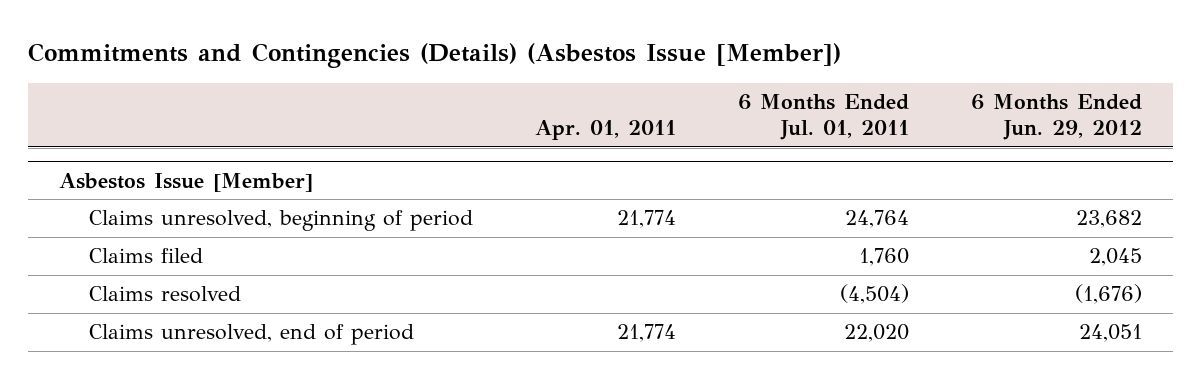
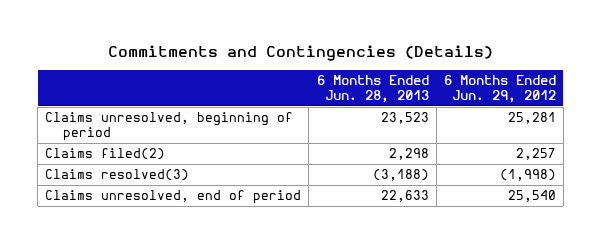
[27,43,841,69] Commitments and Contingencies (Details) (Asbestos Issue [Member]) -> [107,45,493,62] Commitments and Contingencies (Details)
[535,120,677,141] Apr. 01, 2011 -> none
[738,94,910,141] 6 Months Ended Jul. 01, 2011 -> none
none -> [316,75,429,103] 6 Months Ended Jun. 28, 2013
[58,172,313,192] Asbestos Issue [Member] -> none
[1076,210,1143,229] 23,682 -> [507,112,556,125] 25,281
[88,248,203,264] Claims filed -> [45,148,166,161] Claims filed(2)
[1089,248,1143,267] 2,045 -> [515,148,556,161] 2,257
[88,286,241,303] Claims resolved -> [45,169,190,182] Claims resolved(3)
[1075,284,1143,305] (1,676) -> [499,169,556,182] (1,998)
[1079,324,1143,343] 24,051 -> [507,190,556,203] 25,540

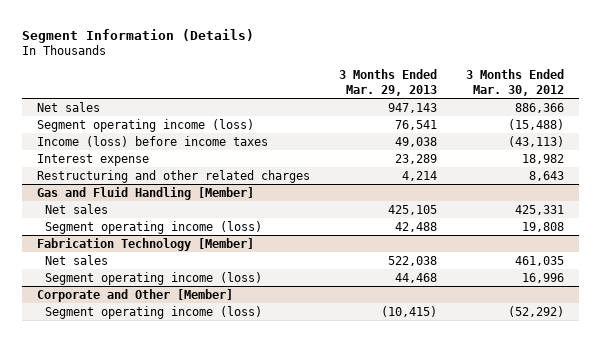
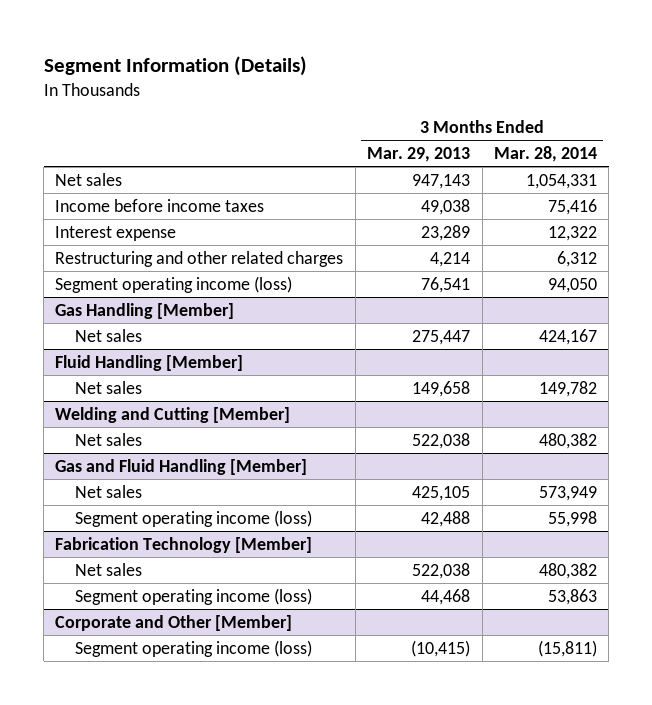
[466,69,565,96] 3 Months Ended Mar. 30, 2012 -> none
none -> [493,146,597,163] Mar. 28, 2014
[36,135,268,147] Income (loss) before income taxes -> [55,198,265,212] Income before income taxes
[36,118,254,132] Segment operating income (loss) -> [55,275,293,293] Segment operating income (loss)
none -> [55,302,235,319] Gas Handling [Member]
none -> [74,328,142,342] Net sales
none -> [55,354,244,371] Fluid Handling [Member]
none -> [74,380,142,394] Net sales
none -> [55,406,291,423] Welding and Cutting [Member]
none -> [74,432,142,446] Net sales

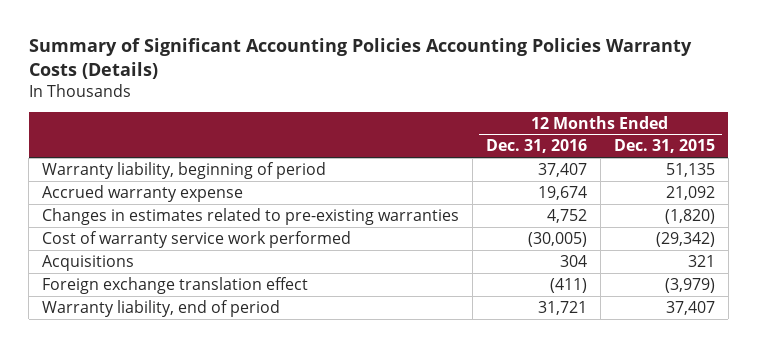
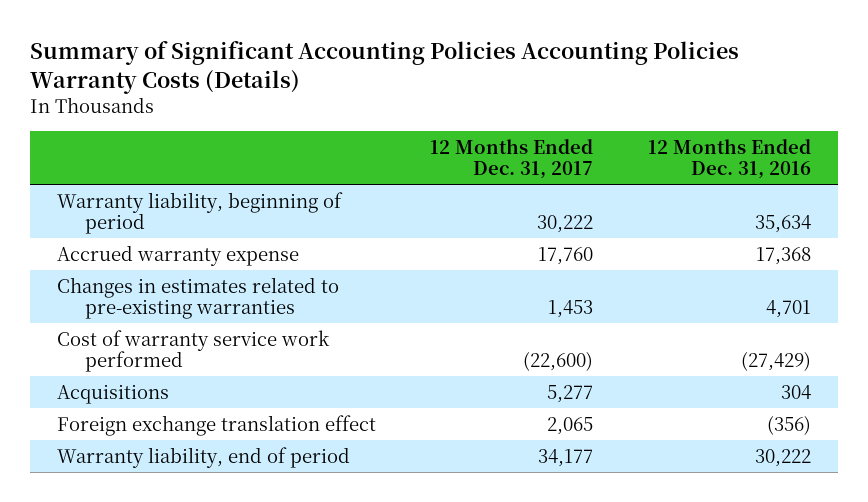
[613,139,715,154] Dec. 31, 2015 -> none
none -> [430,138,594,180] 12 Months Ended Dec. 31, 2017
[537,162,587,177] 37,407 -> [754,214,811,233] 35,634
[537,185,587,200] 19,674 -> [755,246,811,265] 17,368
[546,208,587,223] 4,752 -> [765,299,811,318] 4,701
[527,231,587,247] (30,005) -> [740,350,811,371] (27,429)
[549,277,587,293] (411) -> [766,414,811,435] (356)
[537,300,587,315] 31,721 -> [754,448,811,467] 30,222

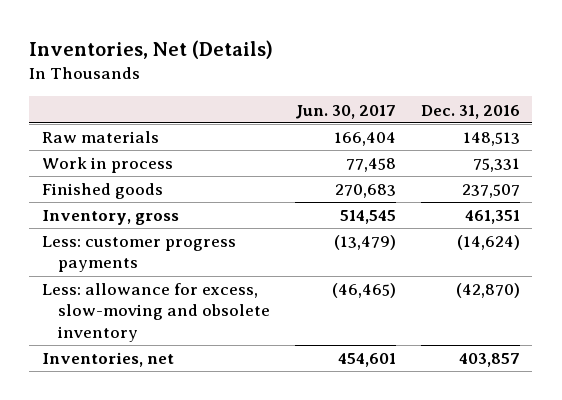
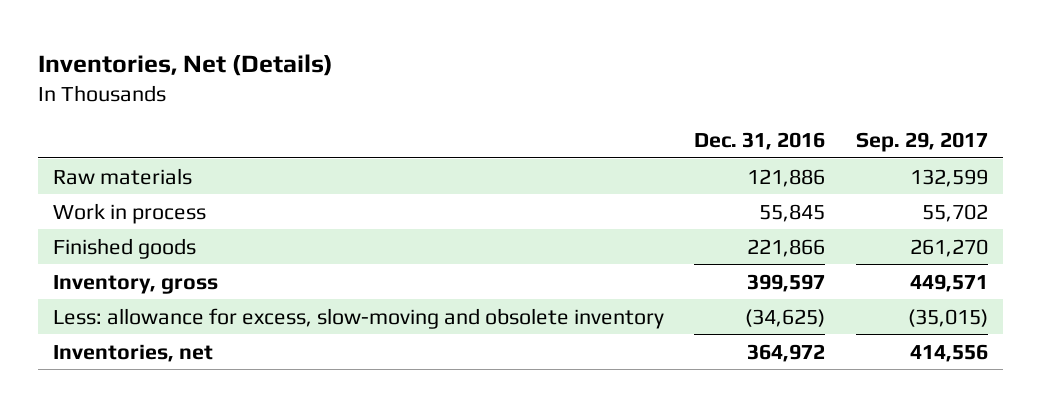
[295,104,397,119] Jun. 30, 2017 -> none
none -> [855,132,988,153] Sep. 29, 2017
[41,236,236,273] Less: customer progress payments -> none
[462,132,520,147] 148,513 -> [747,168,826,187] 121,886
[472,158,520,173] 75,331 -> [759,203,826,222] 55,845
[461,184,520,199] 237,507 -> [747,238,826,257] 221,866
[464,210,520,225] 461,351 -> [747,273,826,292] 399,597
[455,283,520,299] (42,870) -> [745,308,826,327] (34,625)
[458,353,520,368] 403,857 -> [747,343,826,362] 364,972

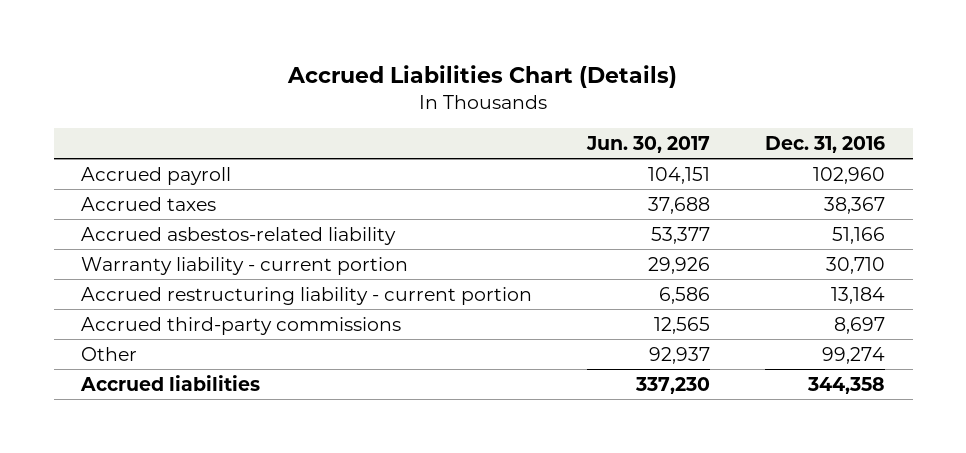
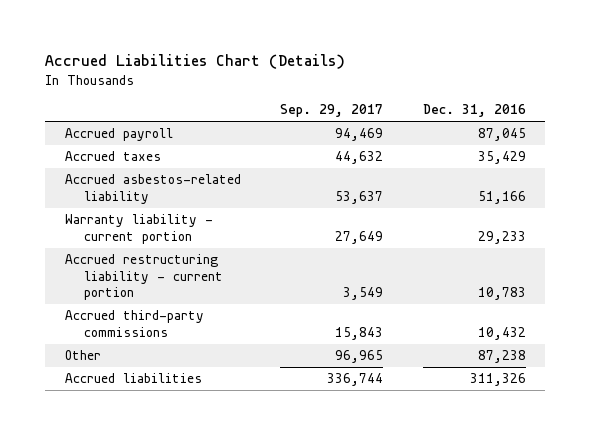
[586,135,711,153] Jun. 30, 2017 -> none
none -> [280,104,384,118] Sep. 29, 2017
[813,166,886,184] 102,960 -> [477,128,526,142] 87,045
[824,196,886,214] 38,367 -> [477,151,526,165] 35,429
[826,256,886,274] 30,710 -> [477,230,526,244] 29,233
[831,286,886,304] 13,184 -> [477,287,526,301] 10,783
[834,316,886,334] 8,697 -> [477,326,526,340] 10,432
[822,346,886,364] 99,274 -> [477,350,526,364] 87,238
[807,376,886,394] 344,358 -> [469,373,526,387] 311,326

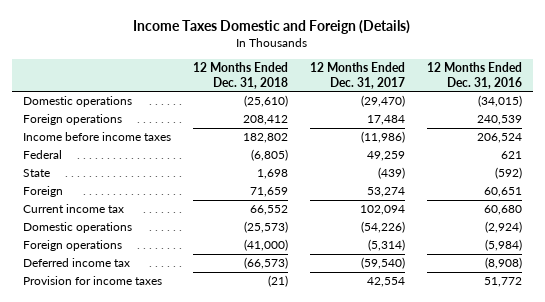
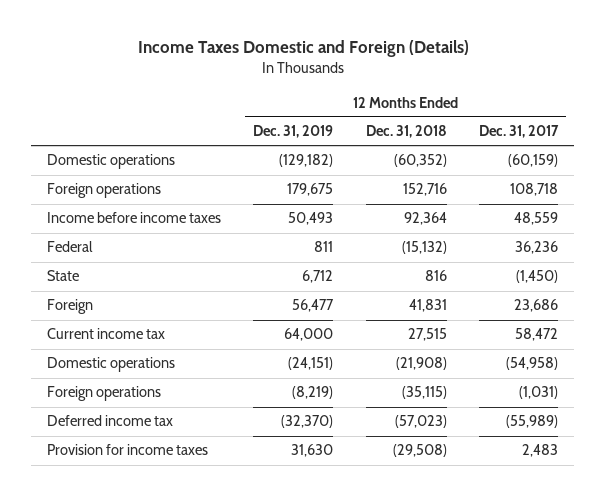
[426,62,522,89] 12 Months Ended Dec. 31, 2016 -> none
none -> [253,125,334,139] Dec. 31, 2019
[243,95,288,108] (25,610) -> [393,154,447,168] (60,352)
[360,95,405,108] (29,470) -> [508,154,559,168] (60,159)
[242,115,288,126] 208,412 -> [402,183,447,197] 152,716
[366,115,405,126] 17,484 -> [510,183,559,197] 108,718
[242,133,288,144] 182,802 -> [403,212,447,226] 92,364
[360,131,405,144] (11,986) -> [514,212,559,226] 48,559
[250,149,288,162] (6,805) -> [401,241,447,255] (15,132)
[366,151,405,162] 49,259 -> [515,241,559,255] 36,236
[256,169,288,180] 1,698 -> [424,270,447,282] 816
[377,167,405,180] (439) -> [516,270,559,284] (1,450)
[249,187,288,198] 71,659 -> [408,299,447,313] 41,831
[366,187,405,198] 53,274 -> [514,299,559,313] 23,686
[249,205,288,216] 66,552 -> [407,328,447,342] 27,515
[359,205,405,216] 102,094 -> [515,328,559,342] 58,472
[243,221,288,234] (25,573) -> [395,357,447,371] (21,908)
[360,221,405,234] (54,226) -> [506,357,559,371] (54,958)
[243,239,288,252] (41,000) -> [401,386,447,400] (35,115)
[367,239,405,252] (5,314) -> [519,386,559,400] (1,031)
[243,257,288,270] (66,573) -> [394,415,447,429] (57,023)
[360,257,405,270] (59,540) -> [506,415,559,429] (55,989)
[267,275,288,288] (21) -> [392,444,447,458] (29,508)
[366,277,405,288] 42,554 -> [522,444,559,458] 2,483

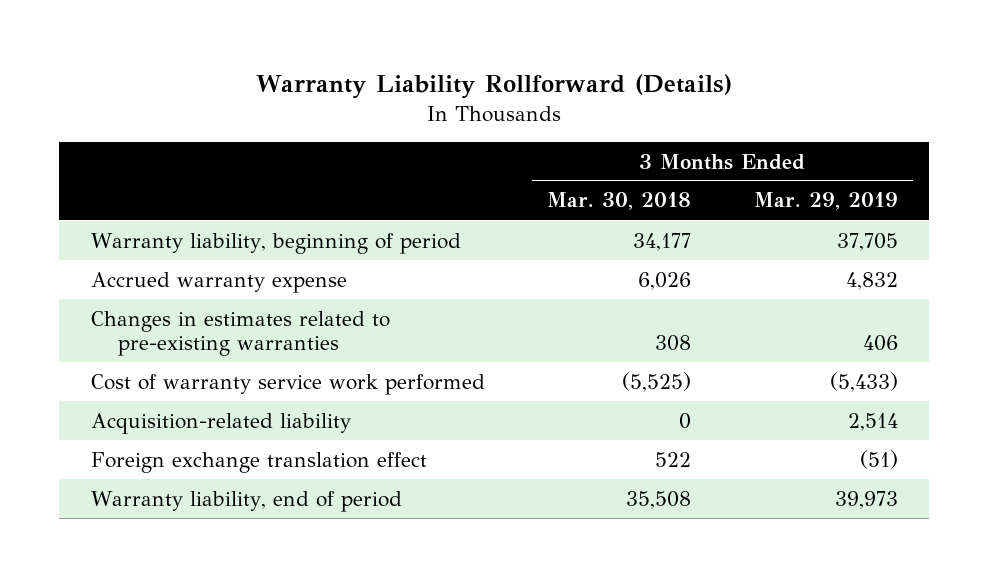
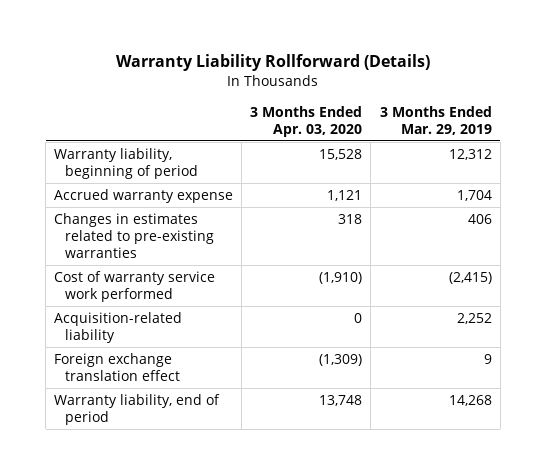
[547,192,692,211] Mar. 30, 2018 -> none
none -> [250,105,363,137] 3 Months Ended Apr. 03, 2020
[836,232,898,251] 37,705 -> [448,148,492,160] 12,312
[845,271,898,290] 4,832 -> [456,189,492,201] 1,704
[829,371,898,392] (5,433) -> [448,271,492,284] (2,415)
[847,412,898,431] 2,514 -> [456,312,492,324] 2,252
[859,449,898,469] (51) -> [483,353,492,364] 9
[834,490,898,509] 39,973 -> [448,394,492,406] 14,268

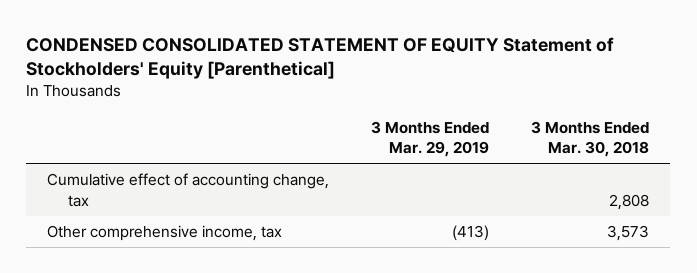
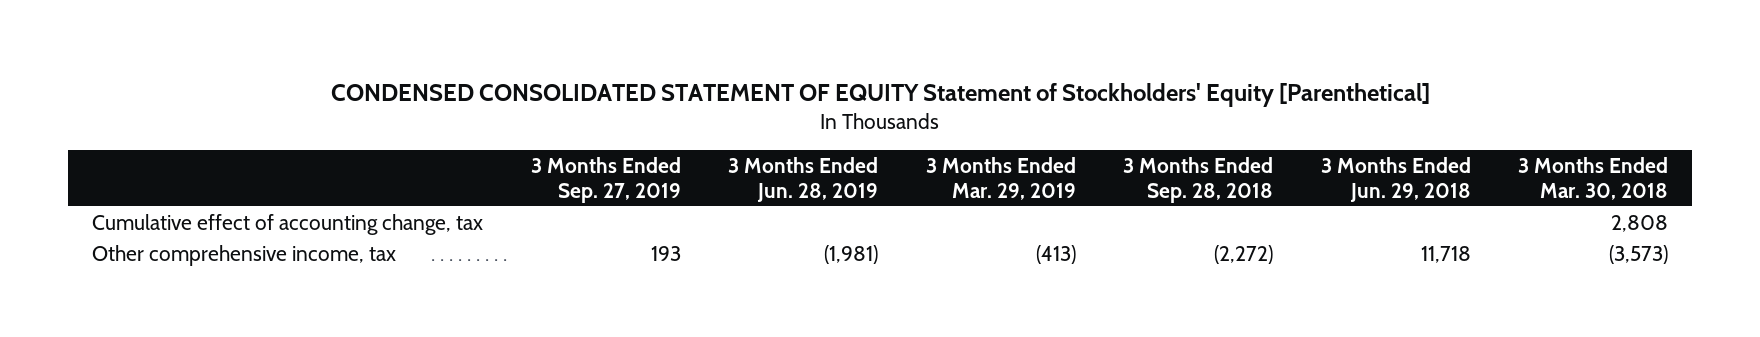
none -> [530,156,681,203] 3 Months Ended Sep. 27, 2019
none -> [728,156,879,202] 3 Months Ended Jun. 28, 2019
none -> [1123,156,1274,203] 3 Months Ended Sep. 28, 2018
none -> [1320,156,1471,202] 3 Months Ended Jun. 29, 2018
[607,225,650,242] 3,573 -> [1609,244,1669,264] (3,573)

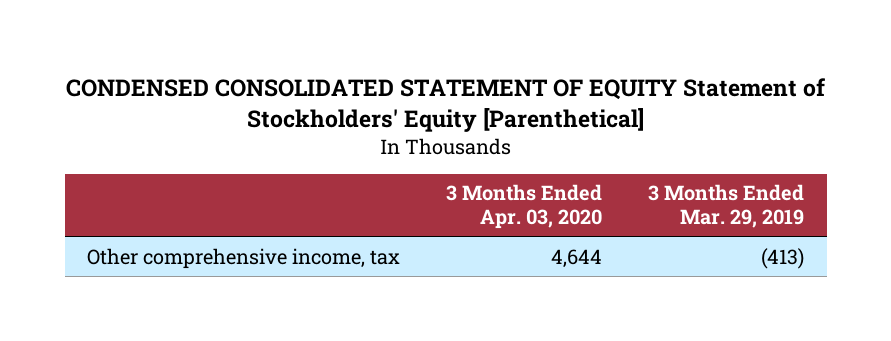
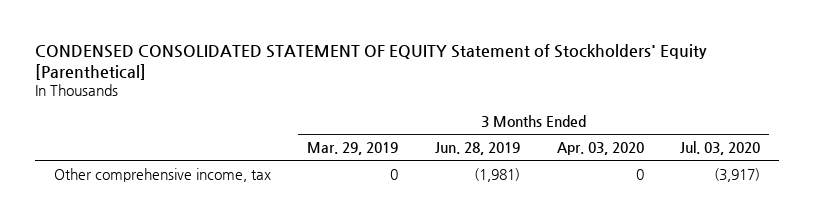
none -> [435,141,521,155] Jun. 28, 2019
none -> [680,140,761,155] Jul. 03, 2020
[551,248,603,268] 4,644 -> [635,168,644,180] 0
[760,247,804,269] (413) -> [390,168,399,180] 0

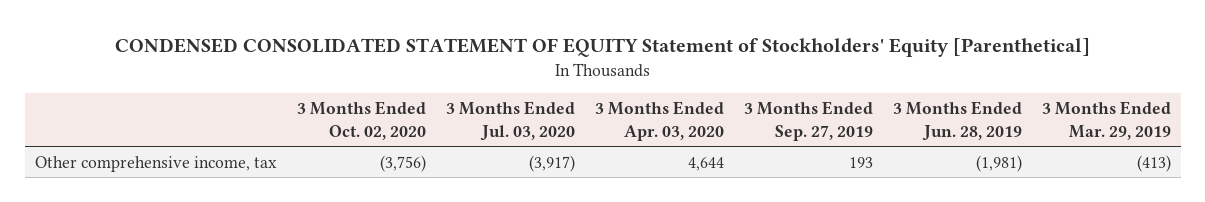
none -> [296,101,426,140] 3 Months Ended Oct. 02, 2020
none -> [743,101,873,141] 3 Months Ended Sep. 27, 2019
[390,168,399,180] 0 -> [1136,154,1171,172] (413)
[635,168,644,180] 0 -> [687,156,724,171] 4,644

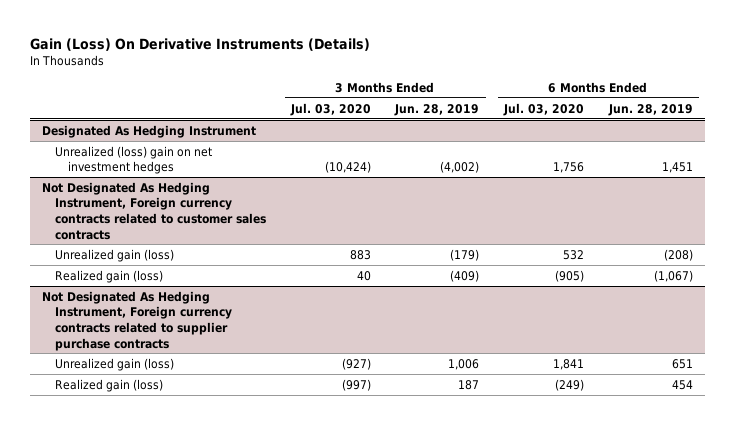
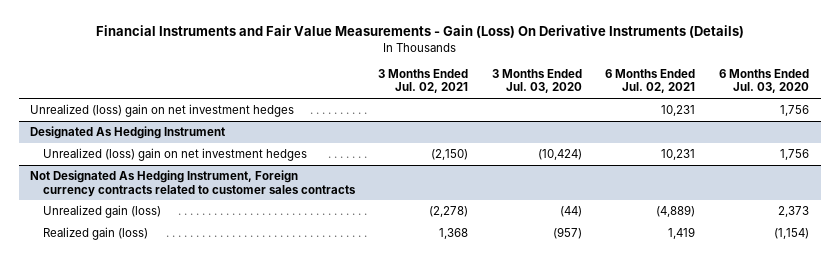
[30,37,371,51] Gain (Loss) On Derivative Instruments (Details) -> [95,25,744,39] Financial Instruments and Fair Value Measurements - Gain (Loss) On Derivative Instruments (Details)
[394,103,480,116] Jun. 28, 2019 -> none
[607,103,693,116] Jun. 28, 2019 -> none
none -> [378,68,469,94] 3 Months Ended Jul. 02, 2021
none -> [605,68,696,94] 6 Months Ended Jul. 02, 2021
none -> [30,103,295,117] Unrealized (loss) gain on net investment hedges
[42,290,233,351] Not Designated As Hedging Instrument, Foreign currency contracts related to supplier purchase contracts -> none
[55,357,175,371] Unrealized gain (loss) -> none
[55,378,164,392] Realized gain (loss) -> none
[349,249,371,260] 883 -> [559,205,582,217] (44)
[563,249,585,260] 532 -> [778,205,810,217] 2,373
[356,270,371,281] 40 -> [552,226,582,239] (957)
[555,269,585,282] (905) -> [774,227,810,239] (1,154)

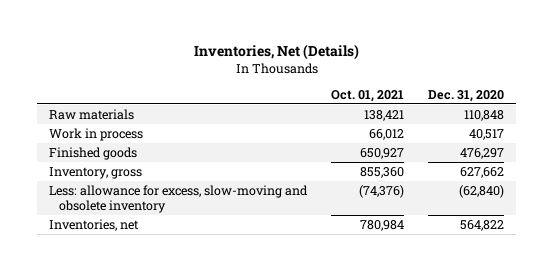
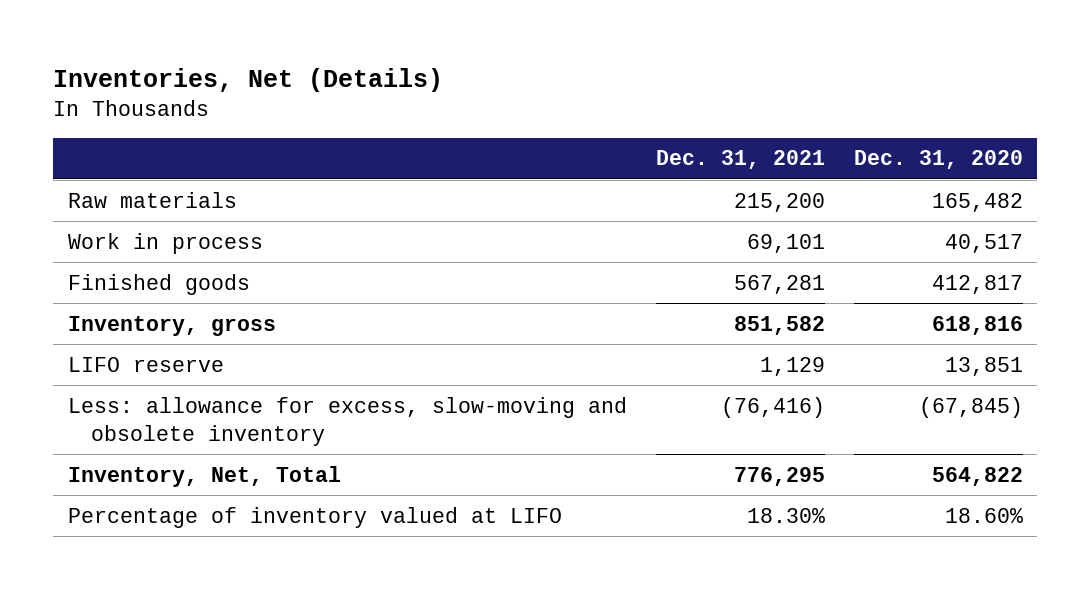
[331,89,405,102] Oct. 01, 2021 -> none
none -> [655,150,825,170] Dec. 31, 2021
[464,109,505,121] 110,848 -> [931,192,1023,212] 165,482
[460,147,505,159] 476,297 -> [931,274,1023,294] 412,817
[460,166,505,178] 627,662 -> [931,315,1023,335] 618,816
none -> [67,356,224,372] LIFO reserve
[459,184,505,198] (62,840) -> [918,396,1023,418] (67,845)
[48,218,139,231] Inventories, net -> [67,465,341,487] Inventory, Net, Total
none -> [67,506,562,528] Percentage of inventory valued at LIFO

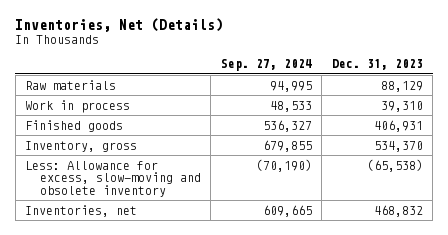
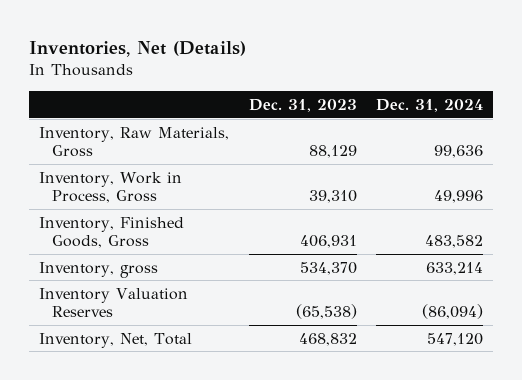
[220,58,312,71] Sep. 27, 2024 -> none
none -> [376,98,484,112] Dec. 31, 2024
[24,79,116,90] Raw materials -> [38,126,229,158] Inventory, Raw Materials, Gross
[24,99,130,113] Work in process -> [38,171,182,204] Inventory, Work in Process, Gross
[24,119,123,132] Finished goods -> [38,216,184,249] Inventory, Finished Goods, Gross
[24,160,202,197] Less: Allowance for excess, slow-moving and obsolete inventory -> [38,287,188,318] Inventory Valuation Reserves
[24,204,137,217] Inventories, net -> [38,332,192,348] Inventory, Net, Total

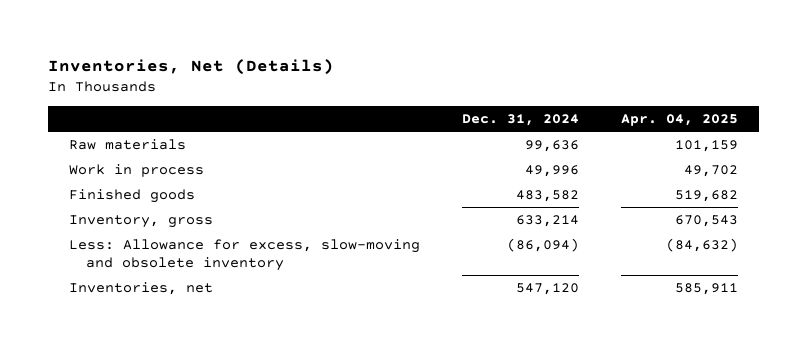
[248,98,357,112] Dec. 31, 2023 -> none
none -> [620,114,738,127] Apr. 04, 2025
[38,126,229,158] Inventory, Raw Materials, Gross -> [68,138,186,150] Raw materials
[38,171,182,204] Inventory, Work in Process, Gross -> [68,163,204,177] Work in process
[38,216,184,249] Inventory, Finished Goods, Gross -> [68,188,195,203] Finished goods
[38,287,188,318] Inventory Valuation Reserves -> [68,238,420,272] Less: Allowance for excess, slow-moving and obsolete inventory
[38,332,192,348] Inventory, Net, Total -> [68,281,213,295] Inventories, net

